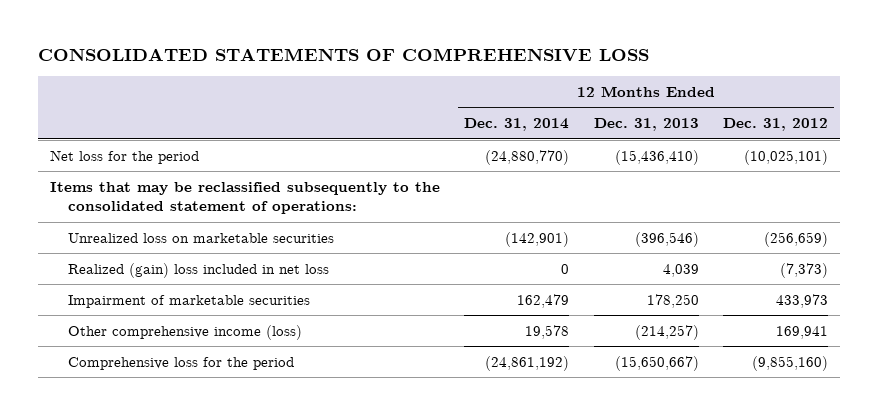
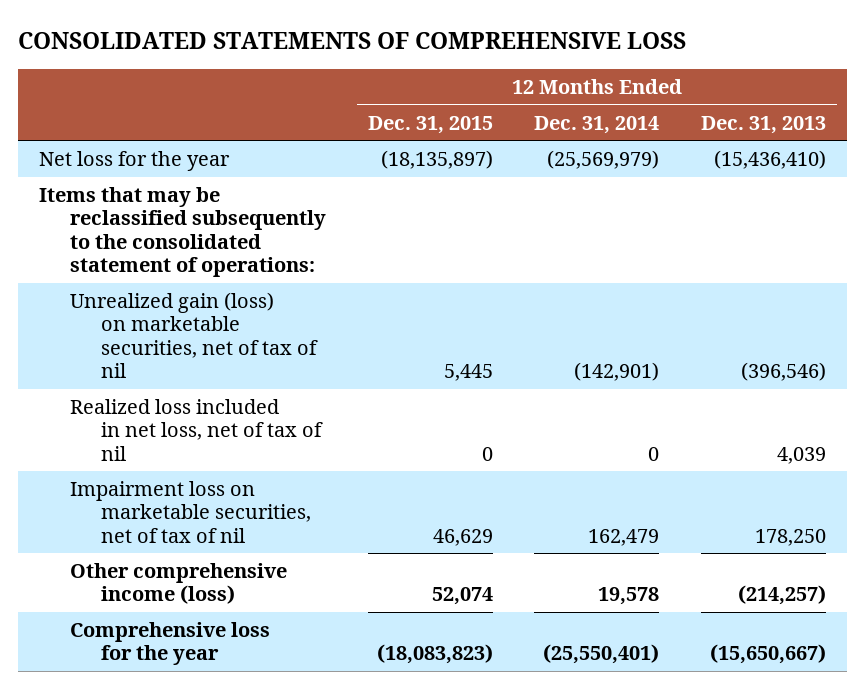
[722,118,828,132] Dec. 31, 2012 -> none
none -> [367,115,493,134] Dec. 31, 2015
[49,149,199,164] Net loss for the period -> [38,151,230,172] Net loss for the year
[485,149,570,165] (24,880,770) -> [547,150,660,170] (25,569,979)
[67,232,334,243] Unrealized loss on marketable securities -> [69,292,318,378] Unrealized gain (loss) on marketable securities, net of tax of nil
[67,262,329,278] Realized (gain) loss included in net loss -> [69,399,323,461] Realized loss included in net loss, net of tax of nil
[67,294,310,308] Impairment of marketable securities -> [69,481,311,543] Impairment loss on marketable securities, net of tax of nil
[67,356,294,370] Comprehensive loss for the period -> [69,622,270,666] Comprehensive loss for the year
[485,355,570,371] (24,861,192) -> [543,644,660,665] (25,550,401)

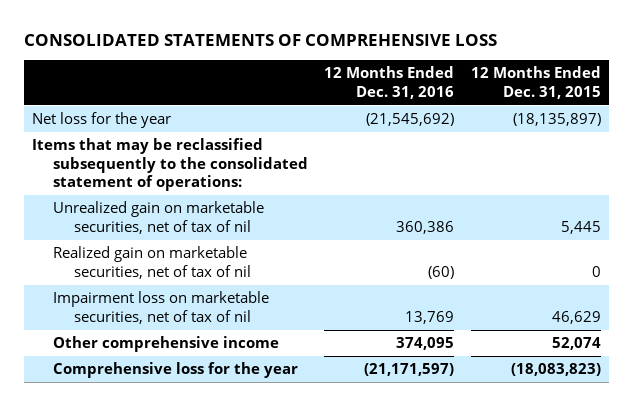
[534,115,660,134] Dec. 31, 2014 -> none
[701,115,827,134] Dec. 31, 2013 -> none
none -> [324,66,455,100] 12 Months Ended Dec. 31, 2016
[69,399,323,461] Realized loss included in net loss, net of tax of nil -> none
[69,292,318,378] Unrealized gain (loss) on marketable securities, net of tax of nil -> [52,201,264,234] Unrealized gain on marketable securities, net of tax of nil
none -> [52,246,251,279] Realized gain on marketable securities, net of tax of nil
[69,563,287,605] Other comprehensive income (loss) -> [52,336,279,353] Other comprehensive income

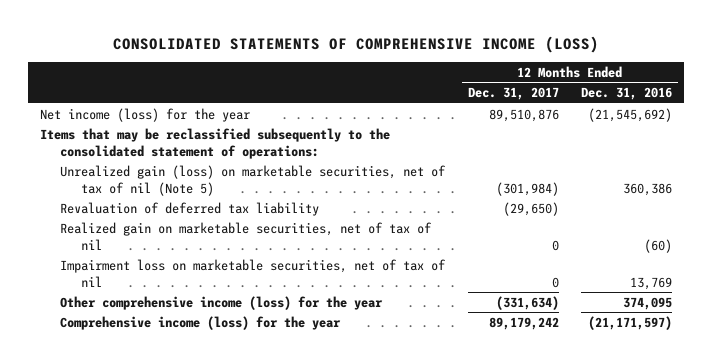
[23,33,497,46] CONSOLIDATED STATEMENTS OF COMPREHENSIVE LOSS -> [112,35,599,53] CONSOLIDATED STATEMENTS OF COMPREHENSIVE INCOME (LOSS)
[471,66,602,100] 12 Months Ended Dec. 31, 2015 -> none
none -> [467,86,559,100] Dec. 31, 2017
[31,112,171,129] Net loss for the year -> [39,107,250,122] Net income (loss) for the year
[52,201,264,234] Unrealized gain on marketable securities, net of tax of nil -> [60,164,447,196] Unrealized gain (loss) on marketable securities, net of tax of nil (Note 5)
none -> [60,201,320,216] Revaluation of deferred tax liability
[52,336,279,353] Other comprehensive income -> [60,295,384,310] Other comprehensive income (loss) for the year
[52,362,298,379] Comprehensive loss for the year -> [60,315,342,330] Comprehensive income (loss) for the year

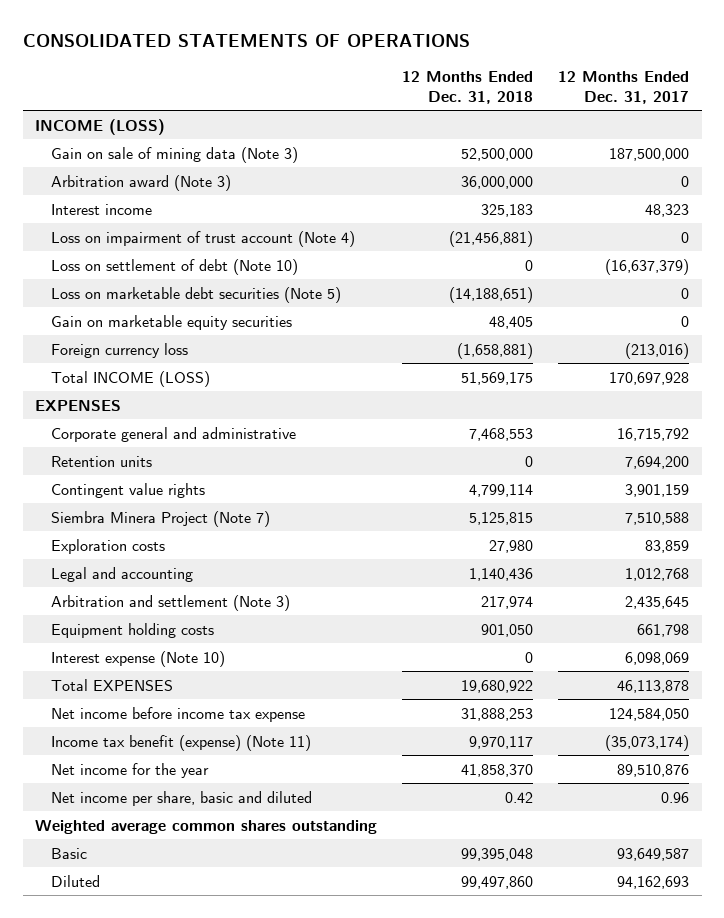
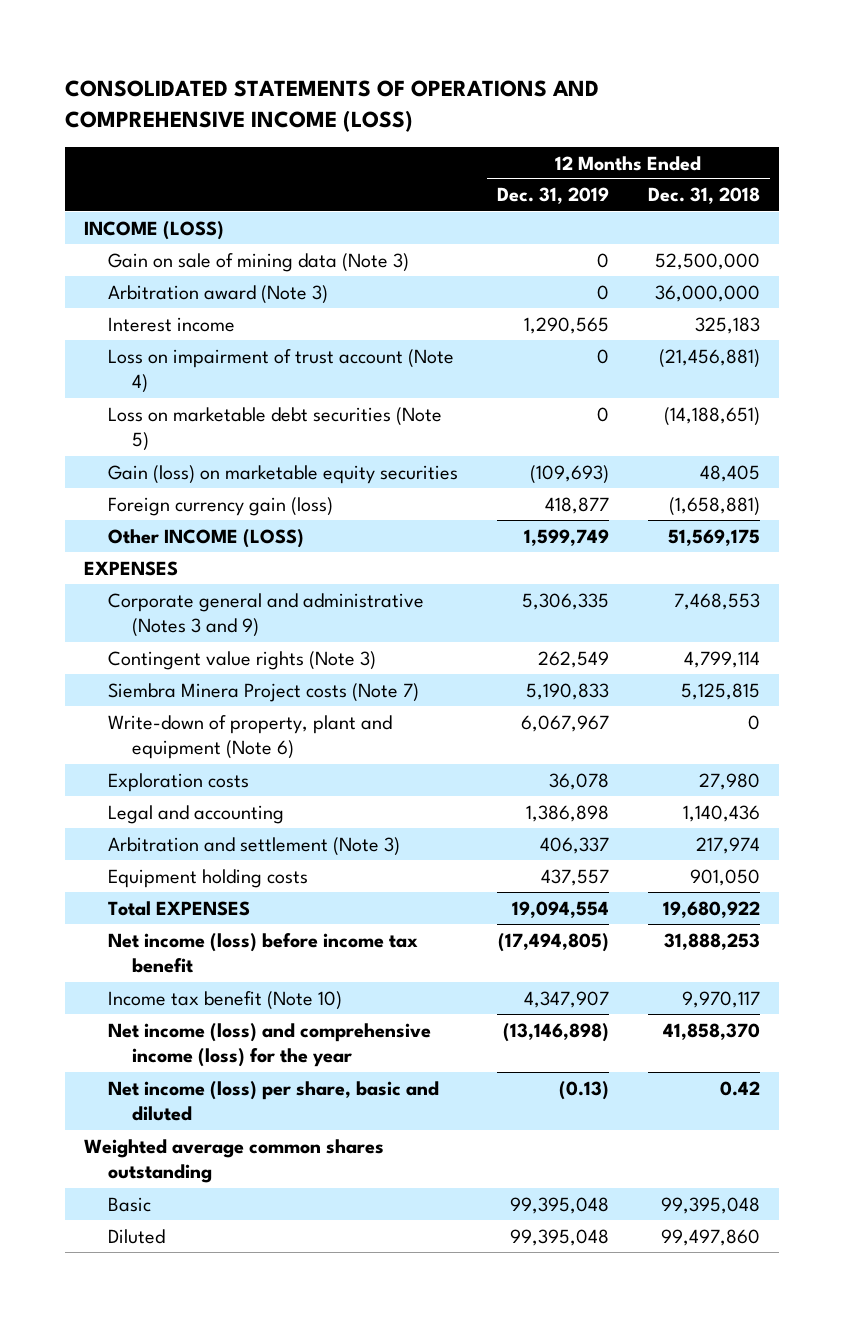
[22,33,470,47] CONSOLIDATED STATEMENTS OF OPERATIONS -> [64,79,599,132] CONSOLIDATED STATEMENTS OF OPERATIONS AND COMPREHENSIVE INCOME (LOSS)
[558,70,690,104] 12 Months Ended Dec. 31, 2017 -> none
none -> [496,187,609,205] Dec. 31, 2019
[50,258,298,275] Loss on settlement of debt (Note 10) -> none
[50,314,292,330] Gain on marketable equity securities -> [108,464,459,484] Gain (loss) on marketable equity securities
[50,342,188,358] Foreign currency loss -> [108,496,334,516] Foreign currency gain (loss)
[50,370,210,387] Total INCOME (LOSS) -> [108,528,305,548] Other INCOME (LOSS)
[50,455,152,467] Retention units -> none
[50,426,296,442] Corporate general and administrative -> [108,592,425,638] Corporate general and administrative (Notes 3 and 9)
[50,482,205,498] Contingent value rights -> [108,650,377,670] Contingent value rights (Note 3)
[50,510,270,527] Siembra Minera Project (Note 7) -> [108,682,420,702] Siembra Minera Project costs (Note 7)
none -> [108,714,393,760] Write-down of property, plant and equipment (Note 6)
[50,650,225,667] Interest expense (Note 10) -> none
[50,706,305,722] Net income before income tax expense -> [108,932,419,974] Net income (loss) before income tax benefit
[50,734,311,751] Income tax benefit (expense) (Note 11) -> [108,990,343,1010] Income tax benefit (Note 10)
[50,762,209,778] Net income for the year -> [108,1022,432,1068] Net income (loss) and comprehensive income (loss) for the year
[50,790,312,806] Net income per share, basic and diluted -> [108,1080,440,1122] Net income (loss) per share, basic and diluted

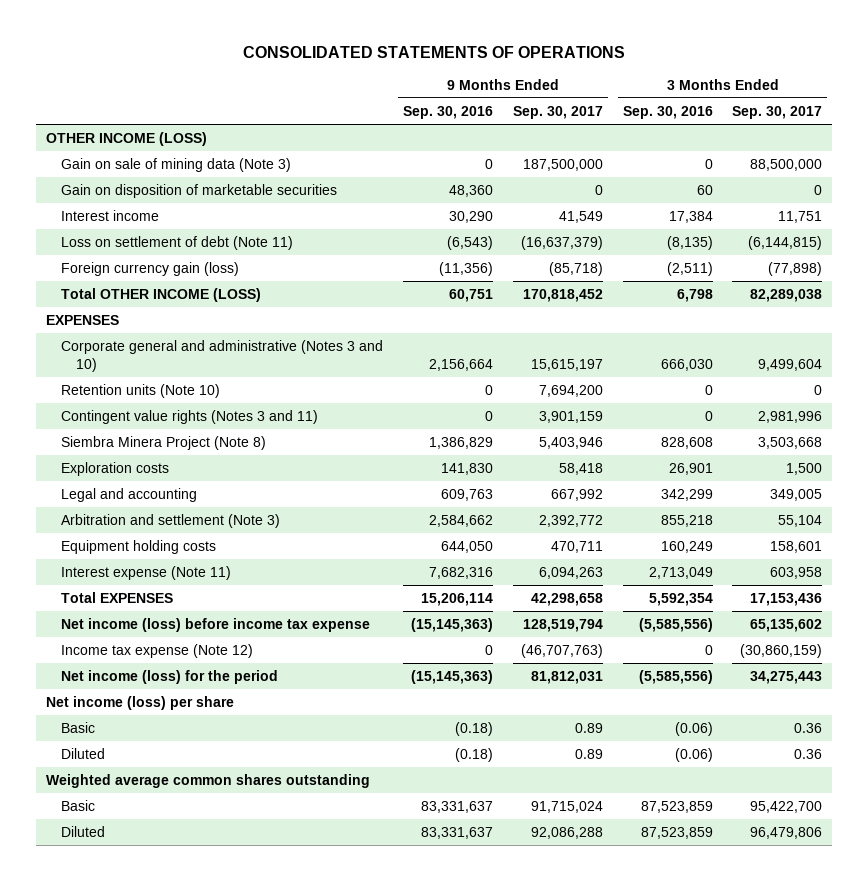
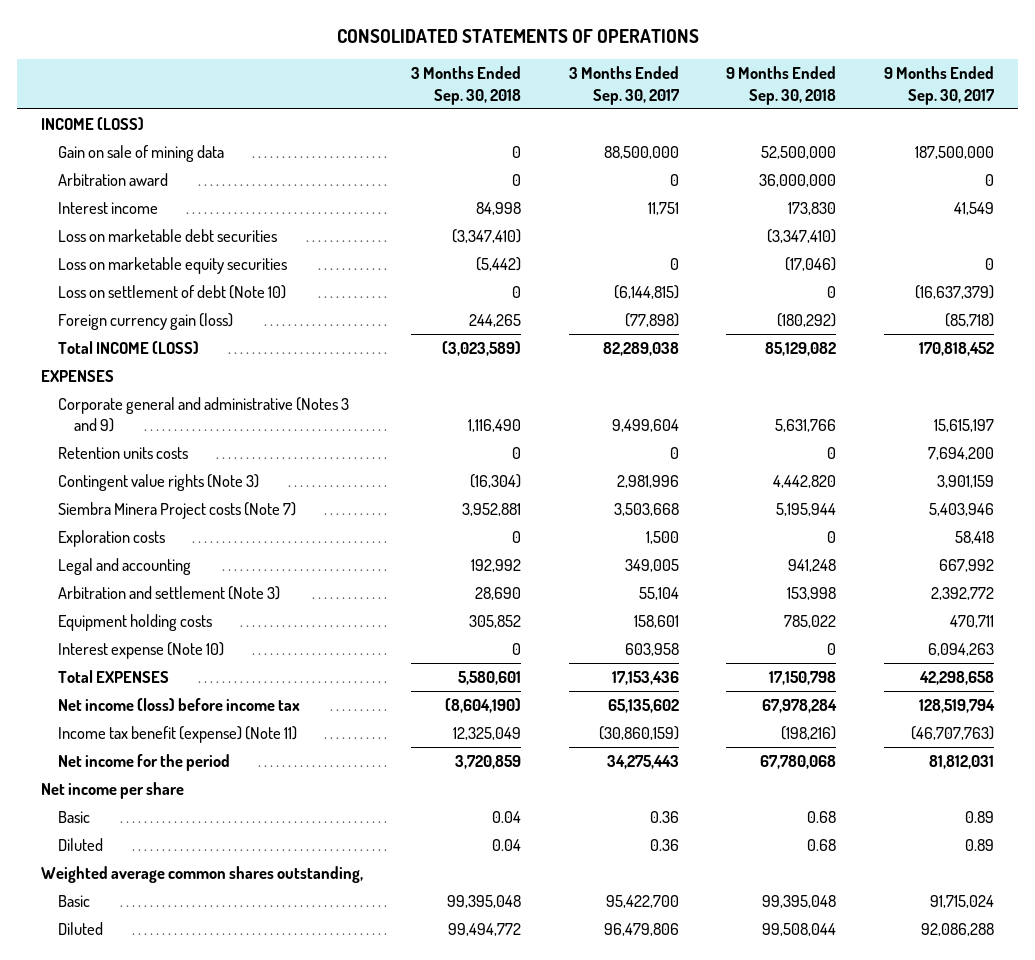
[402,105,493,119] Sep. 30, 2016 -> none
[622,105,713,119] Sep. 30, 2016 -> none
none -> [410,66,521,105] 3 Months Ended Sep. 30, 2018
none -> [726,66,837,105] 9 Months Ended Sep. 30, 2018
[60,183,337,198] Gain on disposition of marketable securities -> none
[45,131,207,146] OTHER INCOME (LOSS) -> [41,117,145,131] INCOME (LOSS)
[60,157,291,172] Gain on sale of mining data (Note 3) -> [57,145,224,163] Gain on sale of mining data
none -> [57,173,168,187] Arbitration award
none -> [57,229,277,243] Loss on marketable debt securities
none -> [57,257,287,275] Loss on marketable equity securities
[60,235,293,250] Loss on settlement of debt (Note 11) -> [57,285,286,300] Loss on settlement of debt (Note 10)
[60,287,261,302] Total OTHER INCOME (LOSS) -> [57,341,199,355] Total INCOME (LOSS)
[60,339,383,373] Corporate general and administrative (Notes 3 and 10) -> [57,397,349,433] Corporate general and administrative (Notes 3 and 9)
[60,383,220,398] Retention units (Note 10) -> [57,447,188,460] Retention units costs
[60,409,318,424] Contingent value rights (Notes 3 and 11) -> [57,474,259,492] Contingent value rights (Note 3)
[60,435,266,450] Siembra Minera Project (Note 8) -> [57,502,296,520] Siembra Minera Project costs (Note 7)
[60,565,231,580] Interest expense (Note 11) -> [57,642,224,660] Interest expense (Note 10)
[60,617,370,632] Net income (loss) before income tax expense -> [57,698,300,712] Net income (loss) before income tax
[60,643,253,658] Income tax expense (Note 12) -> [57,726,297,744] Income tax benefit (expense) (Note 11)
[60,669,278,684] Net income (loss) for the period -> [57,754,230,772] Net income for the period
[45,695,234,710] Net income (loss) per share -> [41,782,185,800] Net income per share
[45,773,370,788] Weighted average common shares outstanding -> [41,866,364,884] Weighted average common shares outstanding,

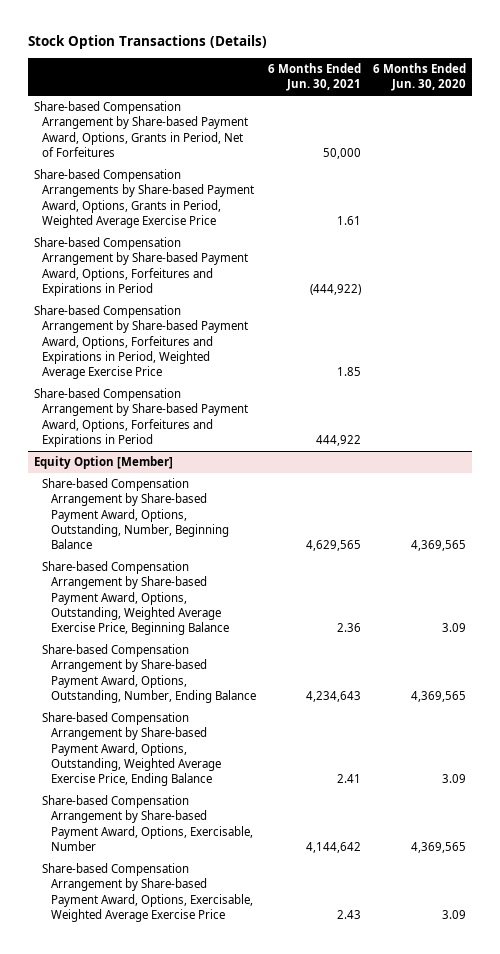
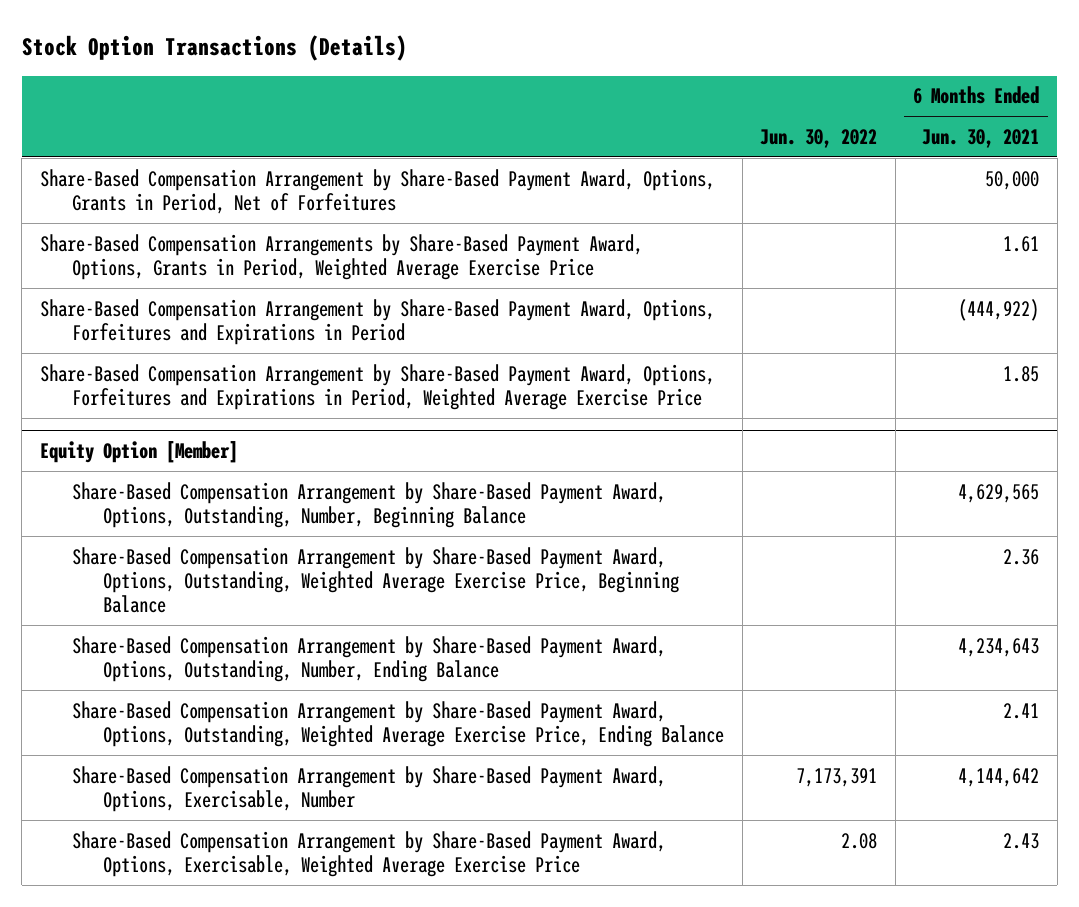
[373,63,467,92] 6 Months Ended Jun. 30, 2020 -> none
none -> [760,128,878,148] Jun. 30, 2022
[33,388,249,447] Share-based Compensation Arrangement by Share-based Payment Award, Options, Forfeitures and Expirations in Period -> none
[33,101,249,157] Share-based Compensation Arrangement by Share-based Payment Award, Options, Grants in Period, Net of Forfeitures -> [40,168,716,215] Share-Based Compensation Arrangement by Share-Based Payment Award, Options, Grants in Period, Net of Forfeitures
[33,169,255,228] Share-based Compensation Arrangements by Share-based Payment Award, Options, Grants in Period, Weighted Average Exercise Price -> [40,233,644,281] Share-Based Compensation Arrangements by Share-Based Payment Award, Options, Grants in Period, Weighted Average Exercise Price
[33,237,249,296] Share-based Compensation Arrangement by Share-based Payment Award, Options, Forfeitures and Expirations in Period -> [40,298,716,346] Share-Based Compensation Arrangement by Share-Based Payment Award, Options, Forfeitures and Expirations in Period
[33,305,249,379] Share-based Compensation Arrangement by Share-based Payment Award, Options, Forfeitures and Expirations in Period, Weighted Average Exercise Price -> [40,363,716,411] Share-Based Compensation Arrangement by Share-Based Payment Award, Options, Forfeitures and Expirations in Period, Weighted Average Exercise Price
[42,478,229,549] Share-based Compensation Arrangement by Share-based Payment Award, Options, Outstanding, Number, Beginning Balance -> [71,481,666,529] Share-Based Compensation Arrangement by Share-Based Payment Award, Options, Outstanding, Number, Beginning Balance
[42,561,229,635] Share-based Compensation Arrangement by Share-based Payment Award, Options, Outstanding, Weighted Average Exercise Price, Beginning Balance -> [71,546,680,614] Share-Based Compensation Arrangement by Share-Based Payment Award, Options, Outstanding, Weighted Average Exercise Price, Beginning Balance
[42,644,256,703] Share-based Compensation Arrangement by Share-based Payment Award, Options, Outstanding, Number, Ending Balance -> [71,635,666,683] Share-Based Compensation Arrangement by Share-Based Payment Award, Options, Outstanding, Number, Ending Balance
[42,712,221,786] Share-based Compensation Arrangement by Share-based Payment Award, Options, Outstanding, Weighted Average Exercise Price, Ending Balance -> [71,700,725,748] Share-Based Compensation Arrangement by Share-Based Payment Award, Options, Outstanding, Weighted Average Exercise Price, Ending Balance
[42,795,253,851] Share-based Compensation Arrangement by Share-based Payment Award, Options, Exercisable, Number -> [71,765,666,813] Share-Based Compensation Arrangement by Share-Based Payment Award, Options, Exercisable, Number
[42,863,253,922] Share-based Compensation Arrangement by Share-based Payment Award, Options, Exercisable, Weighted Average Exercise Price -> [71,830,666,878] Share-Based Compensation Arrangement by Share-Based Payment Award, Options, Exercisable, Weighted Average Exercise Price

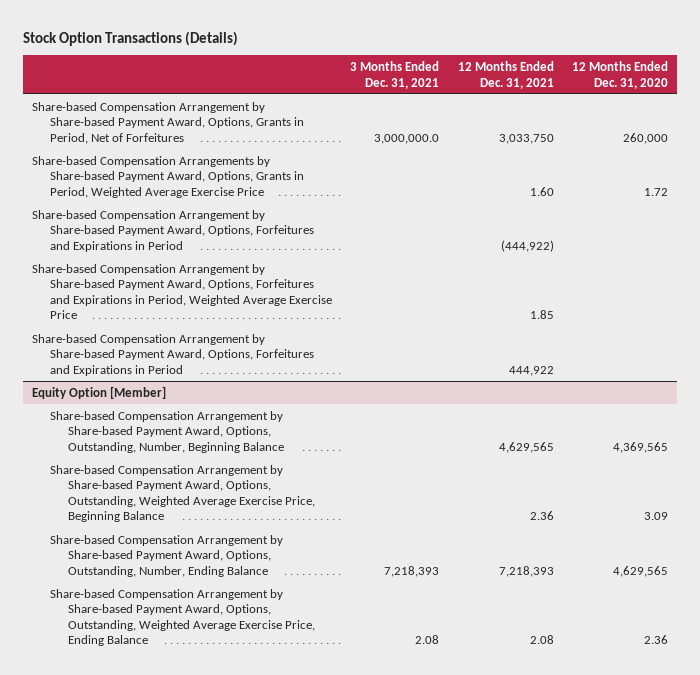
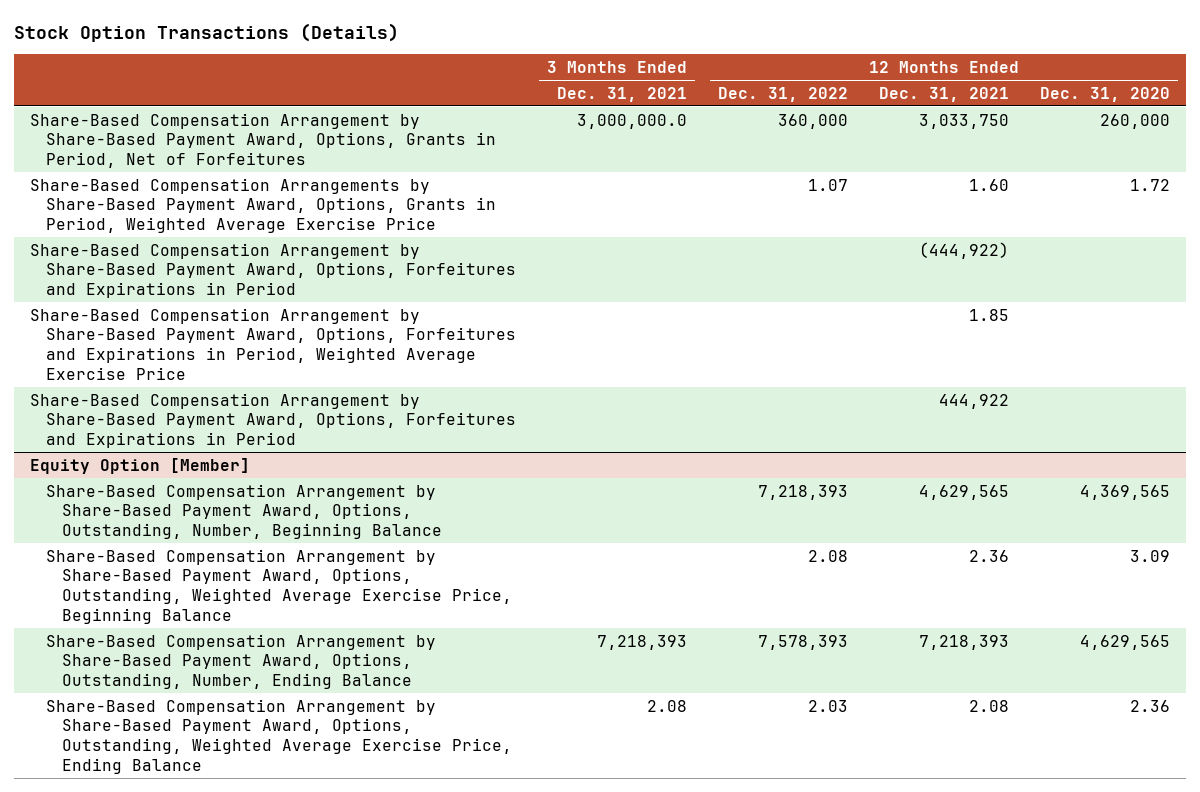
none -> [718,86,849,102] Dec. 31, 2022
[31,101,305,144] Share-based Compensation Arrangement by Share-based Payment Award, Options, Grants in Period, Net of Forfeitures -> [29,112,497,168] Share-Based Compensation Arrangement by Share-Based Payment Award, Options, Grants in Period, Net of Forfeitures
[31,155,305,198] Share-based Compensation Arrangements by Share-based Payment Award, Options, Grants in Period, Weighted Average Exercise Price -> [29,177,497,233] Share-Based Compensation Arrangements by Share-Based Payment Award, Options, Grants in Period, Weighted Average Exercise Price
[31,209,315,252] Share-based Compensation Arrangement by Share-based Payment Award, Options, Forfeitures and Expirations in Period -> [29,242,517,298] Share-Based Compensation Arrangement by Share-Based Payment Award, Options, Forfeitures and Expirations in Period
[31,263,333,320] Share-based Compensation Arrangement by Share-based Payment Award, Options, Forfeitures and Expirations in Period, Weighted Average Exercise Price -> [29,307,517,380] Share-Based Compensation Arrangement by Share-Based Payment Award, Options, Forfeitures and Expirations in Period, Weighted Average Exercise Price
[31,333,315,376] Share-based Compensation Arrangement by Share-based Payment Award, Options, Forfeitures and Expirations in Period -> [29,392,517,448] Share-Based Compensation Arrangement by Share-Based Payment Award, Options, Forfeitures and Expirations in Period
[50,410,285,453] Share-based Compensation Arrangement by Share-based Payment Award, Options, Outstanding, Number, Beginning Balance -> [46,483,443,539] Share-Based Compensation Arrangement by Share-Based Payment Award, Options, Outstanding, Number, Beginning Balance
[50,464,316,523] Share-based Compensation Arrangement by Share-based Payment Award, Options, Outstanding, Weighted Average Exercise Price, Beginning Balance -> [46,548,513,624] Share-Based Compensation Arrangement by Share-Based Payment Award, Options, Outstanding, Weighted Average Exercise Price, Beginning Balance
[50,534,284,577] Share-based Compensation Arrangement by Share-based Payment Award, Options, Outstanding, Number, Ending Balance -> [46,633,437,689] Share-Based Compensation Arrangement by Share-Based Payment Award, Options, Outstanding, Number, Ending Balance
[50,588,316,647] Share-based Compensation Arrangement by Share-based Payment Award, Options, Outstanding, Weighted Average Exercise Price, Ending Balance -> [46,698,513,774] Share-Based Compensation Arrangement by Share-Based Payment Award, Options, Outstanding, Weighted Average Exercise Price, Ending Balance

